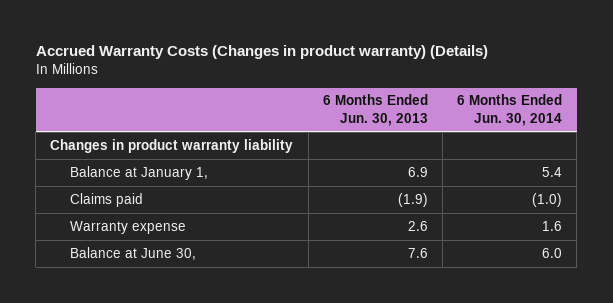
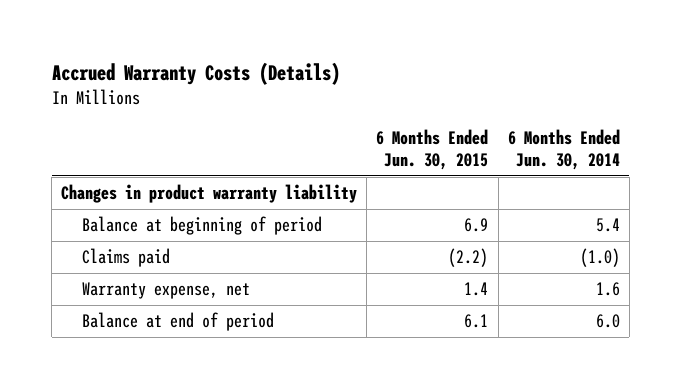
[35,45,488,60] Accrued Warranty Costs (Changes in product warranty) (Details) -> [51,61,340,85] Accrued Warranty Costs (Details)
[322,94,428,126] 6 Months Ended Jun. 30, 2013 -> none
none -> [376,129,489,170] 6 Months Ended Jun. 30, 2015
[70,165,209,180] Balance at January 1, -> [82,216,323,236] Balance at beginning of period
[70,220,187,234] Warranty expense -> [82,282,251,300] Warranty expense, net
[70,246,197,260] Balance at June 30, -> [82,312,275,332] Balance at end of period

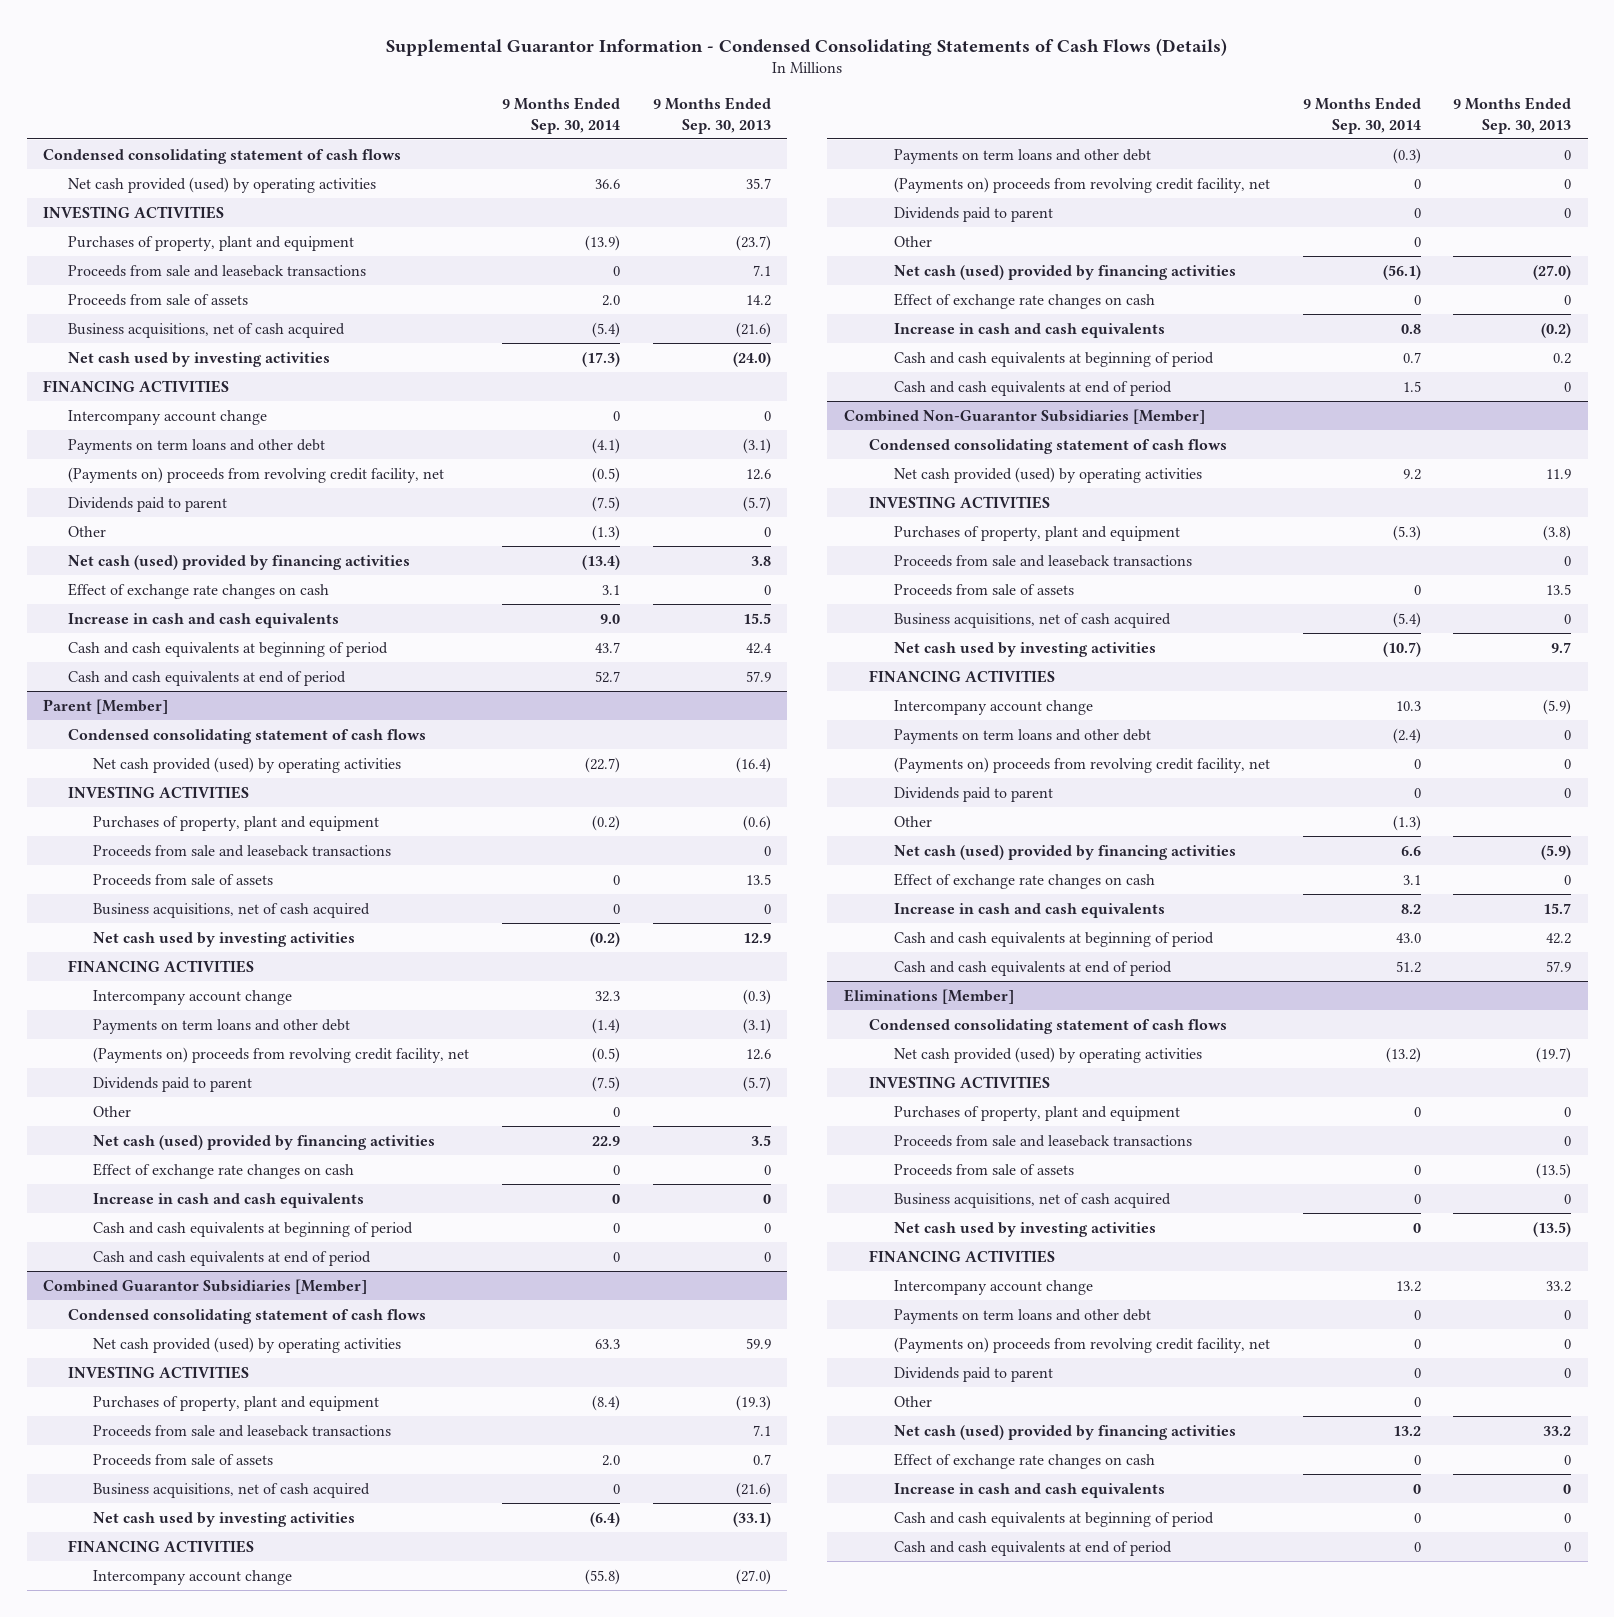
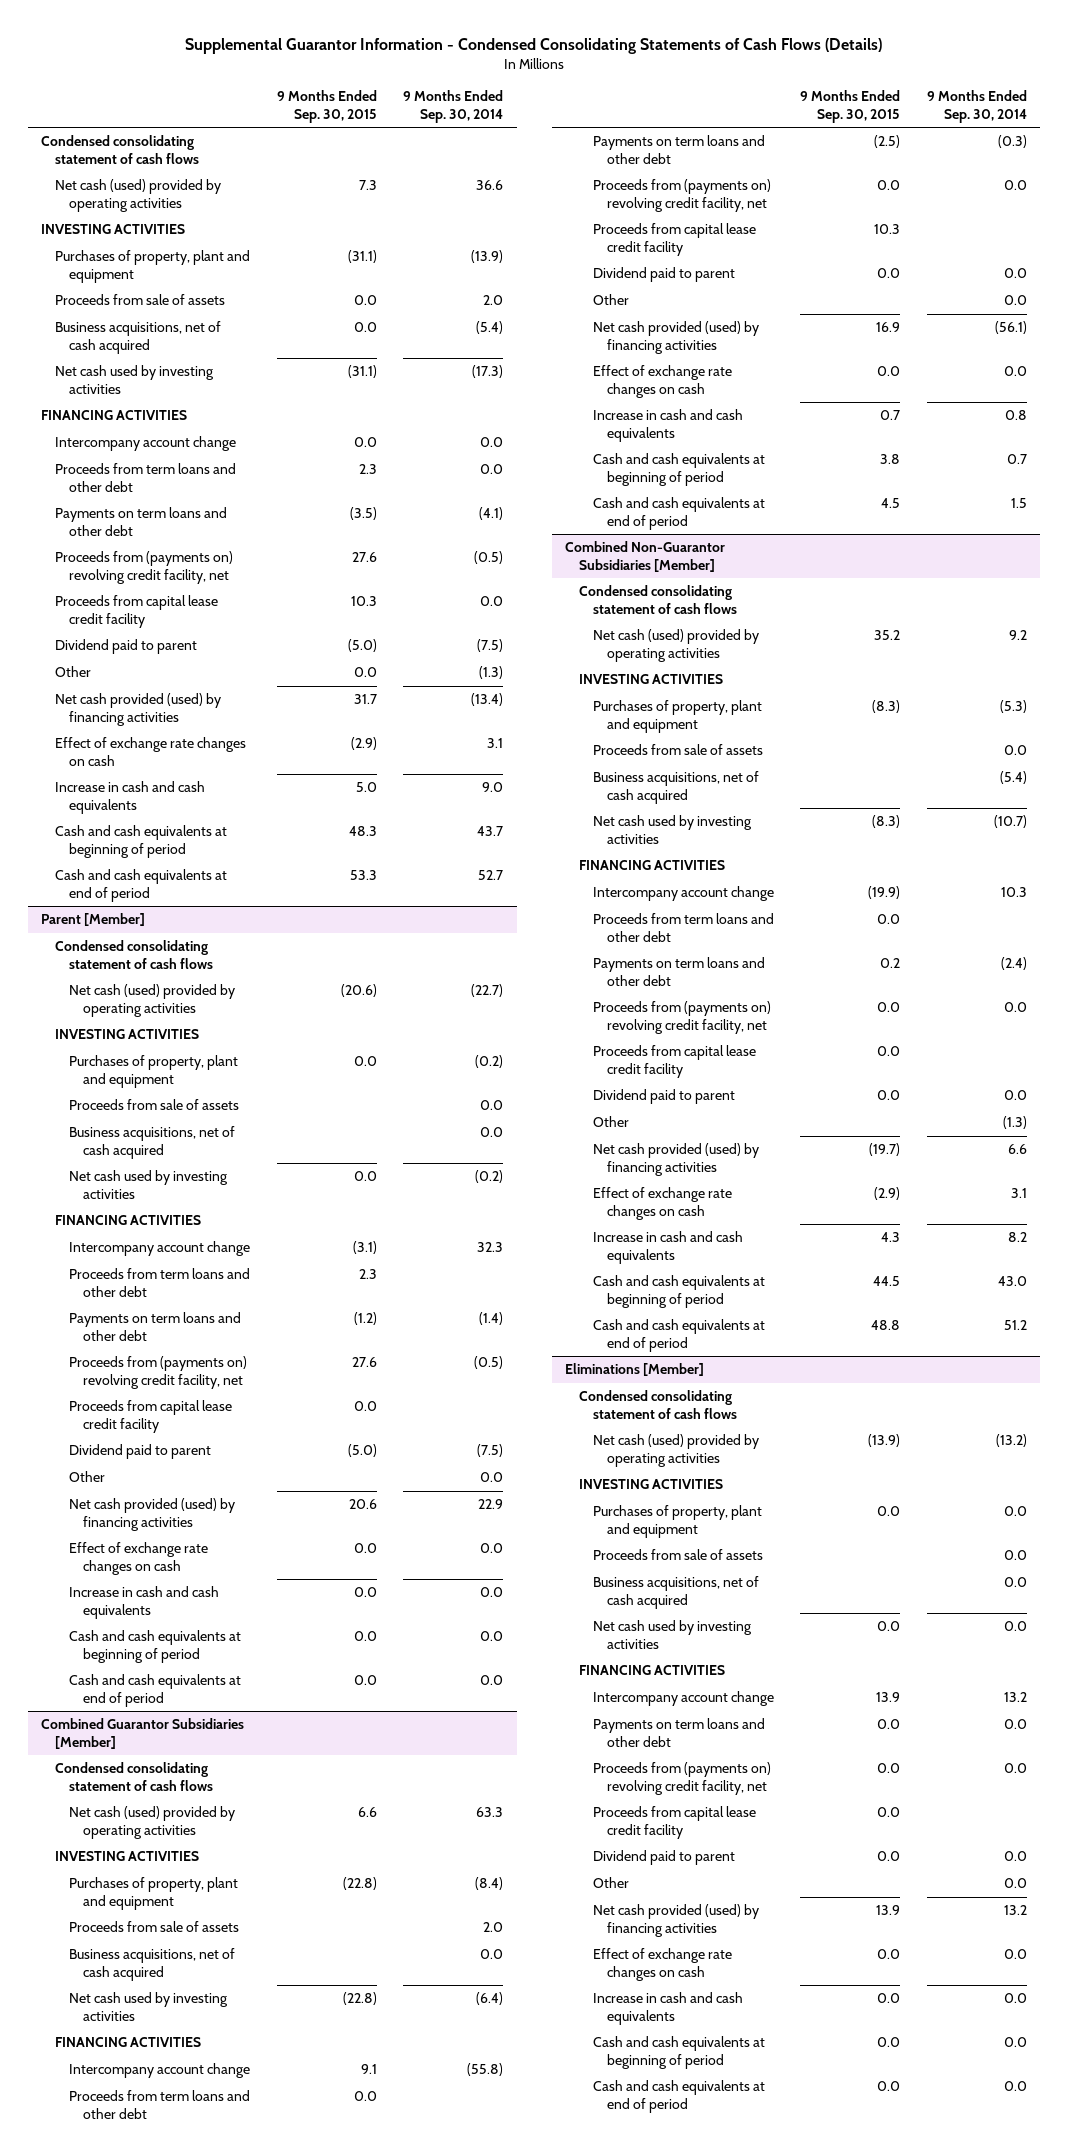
[652,97,771,134] 9 Months Ended Sep. 30, 2013 -> none
none -> [276,89,377,123] 9 Months Ended Sep. 30, 2015
[67,176,376,193] Net cash provided (used) by operating activities -> [55,179,222,212] Net cash (used) provided by operating activities
[67,264,366,277] Proceeds from sale and leaseback transactions -> none
[612,410,620,421] 0 -> [480,437,504,448] 0.0
none -> [55,463,237,492] Proceeds from term loans and other debt
[67,466,444,483] (Payments on) proceeds from revolving credit facility, net -> [55,551,234,584] Proceeds from (payments on) revolving credit facility, net
none -> [55,595,219,628] Proceeds from capital lease credit facility
[67,496,227,512] Dividends paid to parent -> [55,639,198,655] Dividend paid to parent
[67,554,410,570] Net cash (used) provided by financing activities -> [55,693,222,726] Net cash provided (used) by financing activities
[92,756,401,773] Net cash provided (used) by operating activities -> [69,984,236,1017] Net cash (used) provided by operating activities
[92,844,391,857] Proceeds from sale and leaseback transactions -> none
[612,874,620,885] 0 -> [480,1100,504,1111] 0.0
[612,903,620,914] 0 -> [480,1127,504,1138] 0.0
none -> [69,1268,251,1297] Proceeds from term loans and other debt
[92,1046,469,1063] (Payments on) proceeds from revolving credit facility, net -> [69,1356,248,1389] Proceeds from (payments on) revolving credit facility, net
none -> [69,1400,233,1433] Proceeds from capital lease credit facility
[92,1076,252,1092] Dividends paid to parent -> [69,1444,212,1460] Dividend paid to parent
[612,1106,620,1117] 0 -> [480,1472,504,1483] 0.0
[92,1134,435,1150] Net cash (used) provided by financing activities -> [69,1498,236,1531] Net cash provided (used) by financing activities
[612,1164,620,1175] 0 -> [480,1543,504,1554] 0.0
[611,1193,620,1204] 0 -> [480,1587,504,1598] 0.0
[612,1222,620,1233] 0 -> [480,1631,504,1642] 0.0
[612,1251,620,1262] 0 -> [480,1675,504,1686] 0.0
[92,1336,401,1353] Net cash provided (used) by operating activities -> [69,1806,236,1839] Net cash (used) provided by operating activities
[92,1424,391,1437] Proceeds from sale and leaseback transactions -> none
[612,1483,620,1494] 0 -> [480,1949,504,1960] 0.0
none -> [69,2090,251,2119] Proceeds from term loans and other debt
[893,176,1270,193] (Payments on) proceeds from revolving credit facility, net -> [592,179,771,212] Proceeds from (payments on) revolving credit facility, net
[1413,178,1421,189] 0 -> [1003,180,1027,191] 0.0
none -> [592,223,756,256] Proceeds from capital lease credit facility
[893,206,1053,222] Dividends paid to parent -> [592,267,735,283] Dividend paid to parent
[1413,207,1421,218] 0 -> [1003,268,1027,279] 0.0
[1413,236,1421,247] 0 -> [1003,295,1027,306] 0.0
[893,264,1236,280] Net cash (used) provided by financing activities -> [592,321,759,354] Net cash provided (used) by financing activities
[1413,294,1421,305] 0 -> [1003,366,1027,377] 0.0
[893,466,1202,483] Net cash provided (used) by operating activities -> [592,629,759,662] Net cash (used) provided by operating activities
[893,554,1192,567] Proceeds from sale and leaseback transactions -> none
[1413,584,1421,595] 0 -> [1003,745,1027,756] 0.0
none -> [592,913,774,942] Proceeds from term loans and other debt
[893,756,1270,773] (Payments on) proceeds from revolving credit facility, net -> [592,1001,771,1034] Proceeds from (payments on) revolving credit facility, net
[1413,758,1421,769] 0 -> [1003,1002,1027,1013] 0.0
none -> [592,1045,756,1078] Proceeds from capital lease credit facility
[893,786,1053,802] Dividends paid to parent -> [592,1089,735,1105] Dividend paid to parent
[1413,787,1421,798] 0 -> [1003,1090,1027,1101] 0.0
[893,844,1236,860] Net cash (used) provided by financing activities -> [592,1143,759,1176] Net cash provided (used) by financing activities
[893,1046,1202,1063] Net cash provided (used) by operating activities -> [592,1434,759,1467] Net cash (used) provided by operating activities
[893,1134,1192,1147] Proceeds from sale and leaseback transactions -> none
[1413,1106,1421,1117] 0 -> [1003,1506,1027,1517] 0.0
[1413,1164,1421,1175] 0 -> [1003,1550,1027,1561] 0.0
[1413,1193,1421,1204] 0 -> [1003,1577,1027,1588] 0.0
[1412,1222,1421,1233] 0 -> [1003,1621,1027,1632] 0.0
[1413,1309,1421,1320] 0 -> [1003,1719,1027,1730] 0.0
[893,1336,1270,1353] (Payments on) proceeds from revolving credit facility, net -> [592,1762,771,1795] Proceeds from (payments on) revolving credit facility, net
[1413,1338,1421,1349] 0 -> [1003,1763,1027,1774] 0.0
none -> [592,1806,756,1839] Proceeds from capital lease credit facility
[893,1366,1053,1382] Dividends paid to parent -> [592,1850,735,1866] Dividend paid to parent
[1413,1367,1421,1378] 0 -> [1003,1851,1027,1862] 0.0
[1413,1396,1421,1407] 0 -> [1003,1878,1027,1889] 0.0
[893,1424,1236,1440] Net cash (used) provided by financing activities -> [592,1904,759,1937] Net cash provided (used) by financing activities
[1413,1454,1421,1465] 0 -> [1003,1949,1027,1960] 0.0
[1412,1483,1421,1494] 0 -> [1003,1993,1027,2004] 0.0
[1413,1512,1421,1523] 0 -> [1003,2037,1027,2048] 0.0
[1413,1541,1421,1552] 0 -> [1003,2081,1027,2092] 0.0

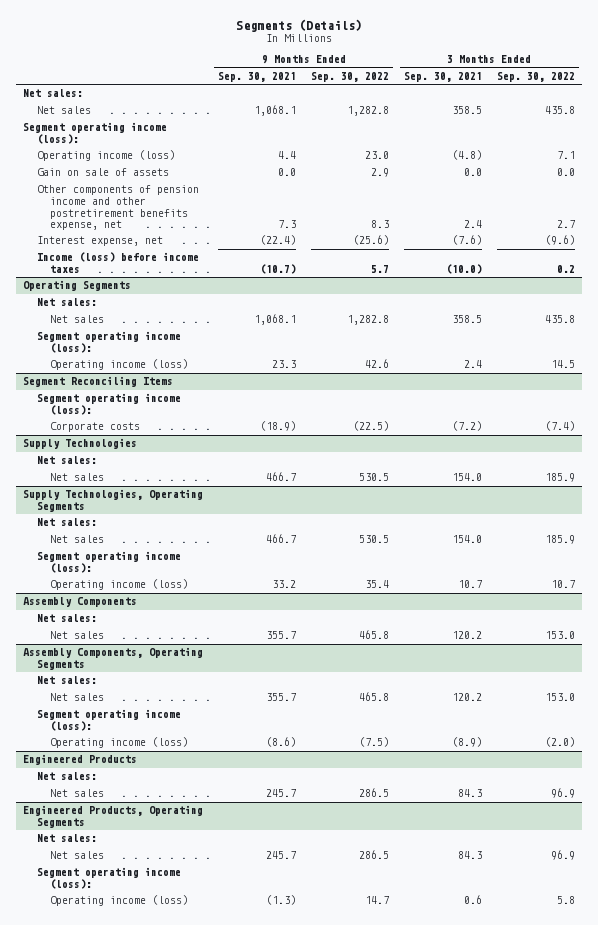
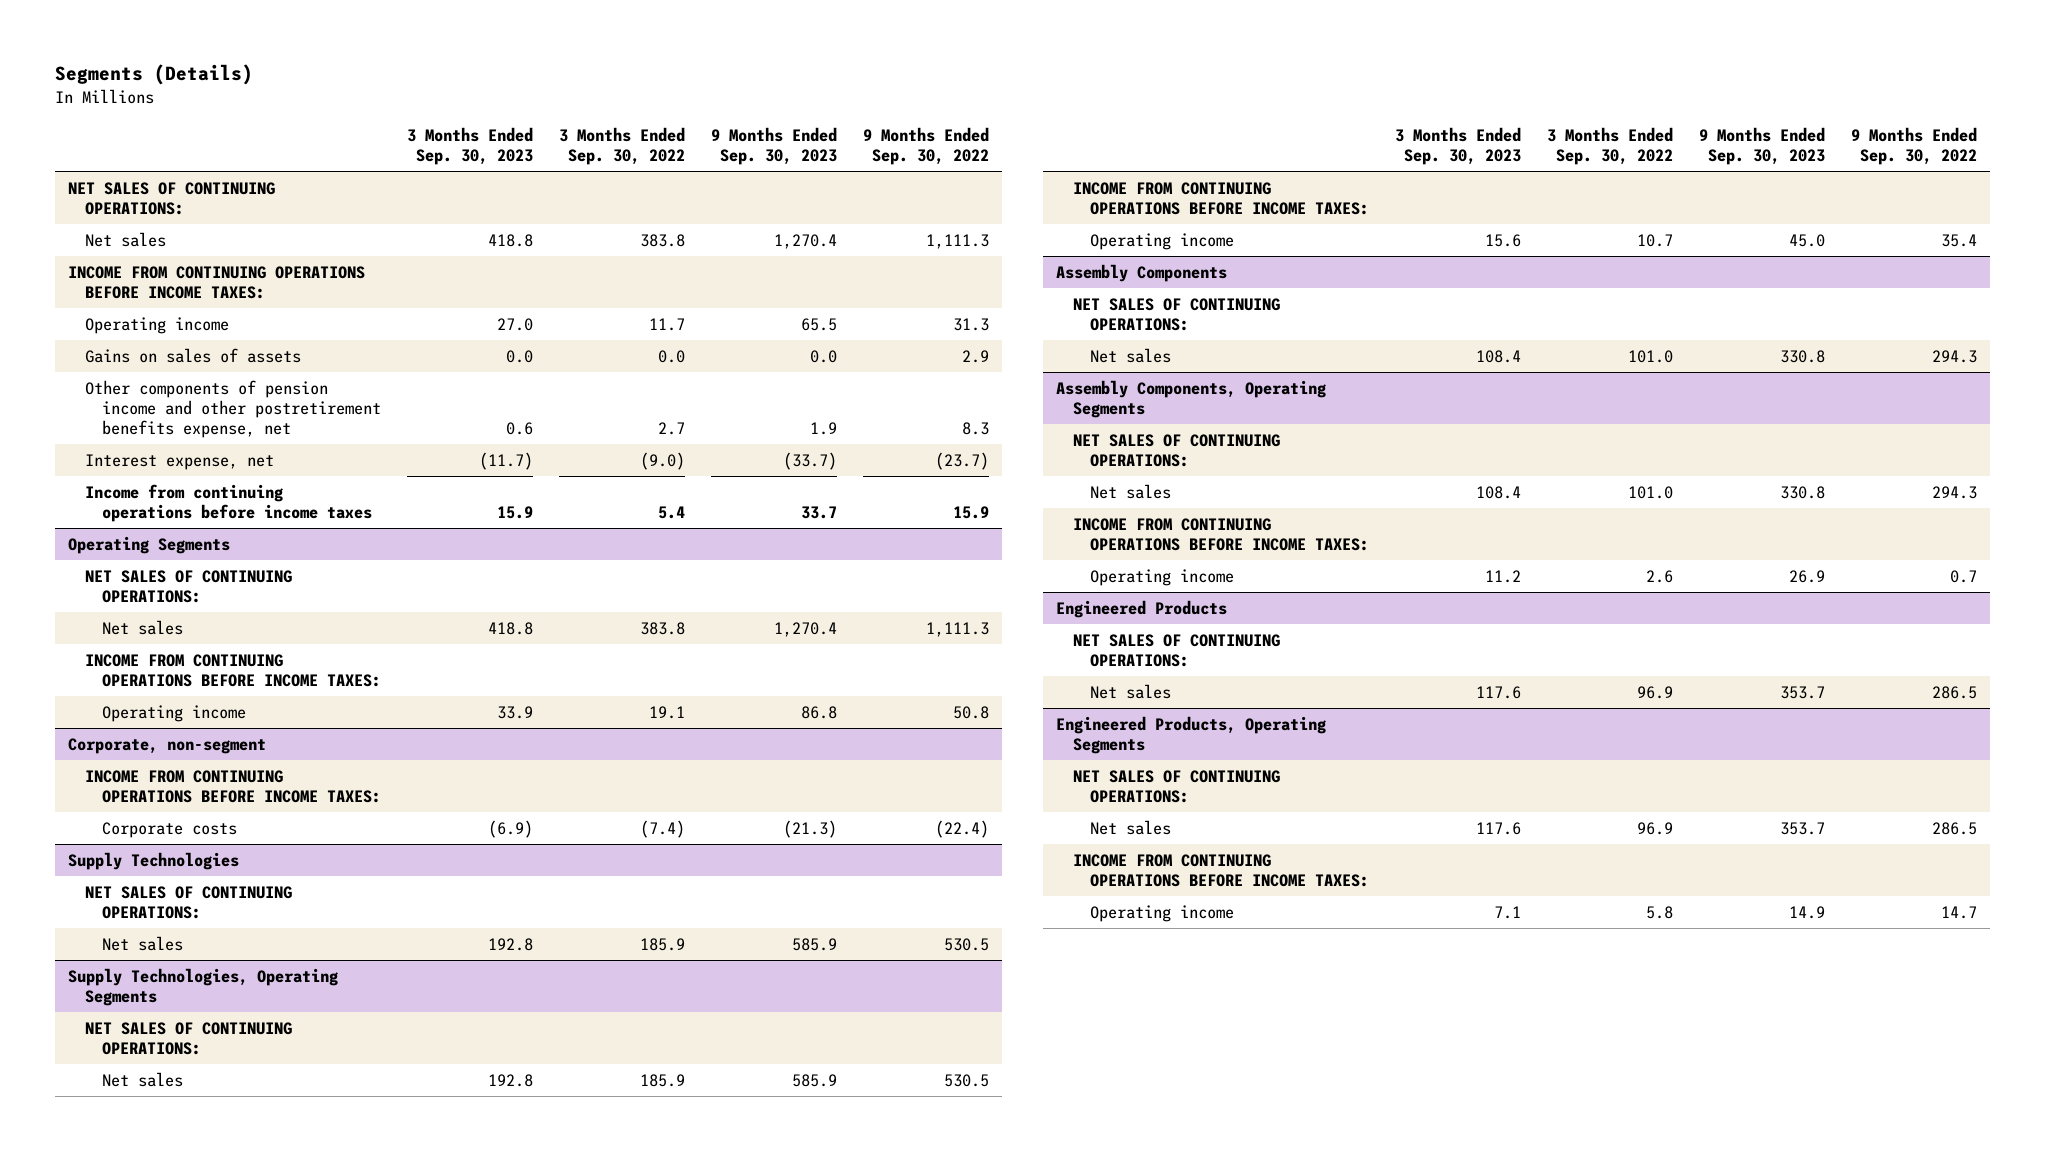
[218,71,297,82] Sep. 30, 2021 -> none
[403,71,482,82] Sep. 30, 2021 -> none
none -> [406,126,533,166] 3 Months Ended Sep. 30, 2023
none -> [710,126,837,166] 9 Months Ended Sep. 30, 2023
[23,89,84,98] Net sales: -> [67,181,275,215] NET SALES OF CONTINUING OPERATIONS:
[347,106,390,117] 1,282.8 -> [925,233,989,249] 1,111.3
[544,106,575,115] 435.8 -> [639,233,685,247] 383.8
[23,122,168,144] Segment operating income (loss): -> [67,265,365,299] INCOME FROM CONTINUING OPERATIONS BEFORE INCOME TAXES:
[36,150,175,162] Operating income (loss) -> [84,316,229,334] Operating income
[365,151,390,160] 23.0 -> [952,317,989,331] 31.3
[556,151,575,160] 7.1 -> [648,317,685,331] 11.7
[36,168,169,177] Gain on sale of assets -> [84,347,301,363] Gains on sales of assets
[353,235,390,246] (25.6) -> [934,451,989,470] (23.7)
[544,235,575,246] (9.6) -> [639,451,685,470] (9.0)
[36,252,199,273] Income (loss) before income taxes -> [84,483,373,522] Income from continuing operations before income taxes
[371,264,390,273] 5.7 -> [952,505,989,519] 15.9
[556,264,575,273] 0.2 -> [657,505,685,519] 5.4
[23,376,174,388] Segment Reconciling Items -> none
[36,298,97,307] Net sales: -> [84,569,292,603] NET SALES OF CONTINUING OPERATIONS:
[347,315,390,326] 1,282.8 -> [925,621,989,637] 1,111.3
[544,315,575,324] 435.8 -> [639,621,685,635] 383.8
[36,331,181,353] Segment operating income (loss): -> [84,653,382,687] INCOME FROM CONTINUING OPERATIONS BEFORE INCOME TAXES:
[50,359,189,371] Operating income (loss) -> [102,704,247,722] Operating income
[365,359,390,369] 42.6 -> [952,705,989,719] 50.8
[550,360,575,369] 14.5 -> [648,705,685,719] 19.1
none -> [67,737,266,754] Corporate, non-segment
[36,393,181,415] Segment operating income (loss): -> [84,769,382,803] INCOME FROM CONTINUING OPERATIONS BEFORE INCOME TAXES:
[353,421,390,432] (22.5) -> [934,819,989,838] (22.4)
[36,456,97,465] Net sales: -> [84,885,292,919] NET SALES OF CONTINUING OPERATIONS:
[36,518,97,527] Net sales: -> [84,1021,292,1055] NET SALES OF CONTINUING OPERATIONS:
[36,551,181,573] Segment operating income (loss): -> [1073,181,1370,215] INCOME FROM CONTINUING OPERATIONS BEFORE INCOME TAXES:
[50,579,189,591] Operating income (loss) -> [1090,232,1235,250] Operating income
[36,614,97,623] Net sales: -> [1073,297,1281,331] NET SALES OF CONTINUING OPERATIONS:
[359,630,390,640] 465.8 -> [1932,349,1978,363] 294.3
[544,631,575,640] 153.0 -> [1628,349,1674,363] 101.0
[36,676,97,685] Net sales: -> [1073,433,1281,467] NET SALES OF CONTINUING OPERATIONS:
[359,692,390,702] 465.8 -> [1932,485,1978,499] 294.3
[544,693,575,702] 153.0 -> [1628,485,1674,499] 101.0
[36,709,181,731] Segment operating income (loss): -> [1073,517,1370,551] INCOME FROM CONTINUING OPERATIONS BEFORE INCOME TAXES:
[50,737,189,749] Operating income (loss) -> [1090,568,1235,586] Operating income
[359,737,390,748] (7.5) -> [1950,569,1978,583] 0.7
[544,737,575,748] (2.0) -> [1646,569,1674,583] 2.6
[36,772,97,781] Net sales: -> [1073,633,1281,667] NET SALES OF CONTINUING OPERATIONS:
[36,834,97,843] Net sales: -> [1073,769,1281,803] NET SALES OF CONTINUING OPERATIONS:
[36,867,181,889] Segment operating income (loss): -> [1073,853,1370,887] INCOME FROM CONTINUING OPERATIONS BEFORE INCOME TAXES:
[50,895,189,907] Operating income (loss) -> [1090,904,1235,922] Operating income

